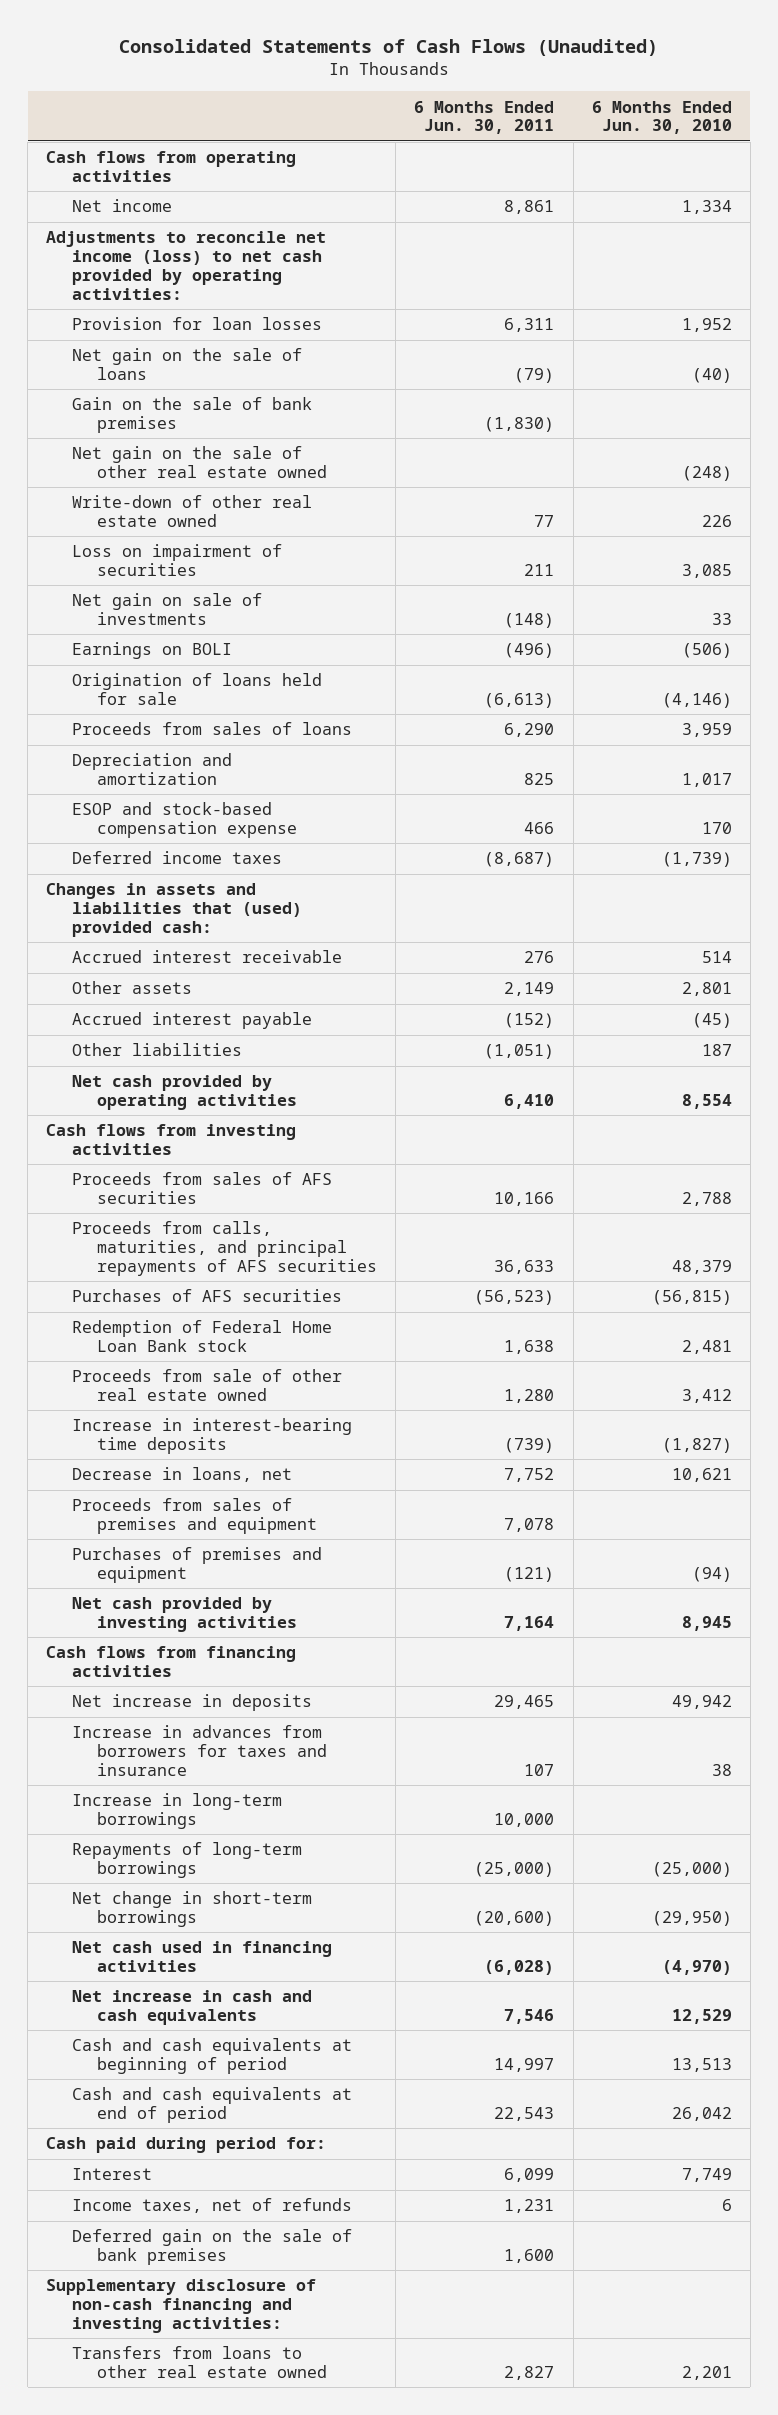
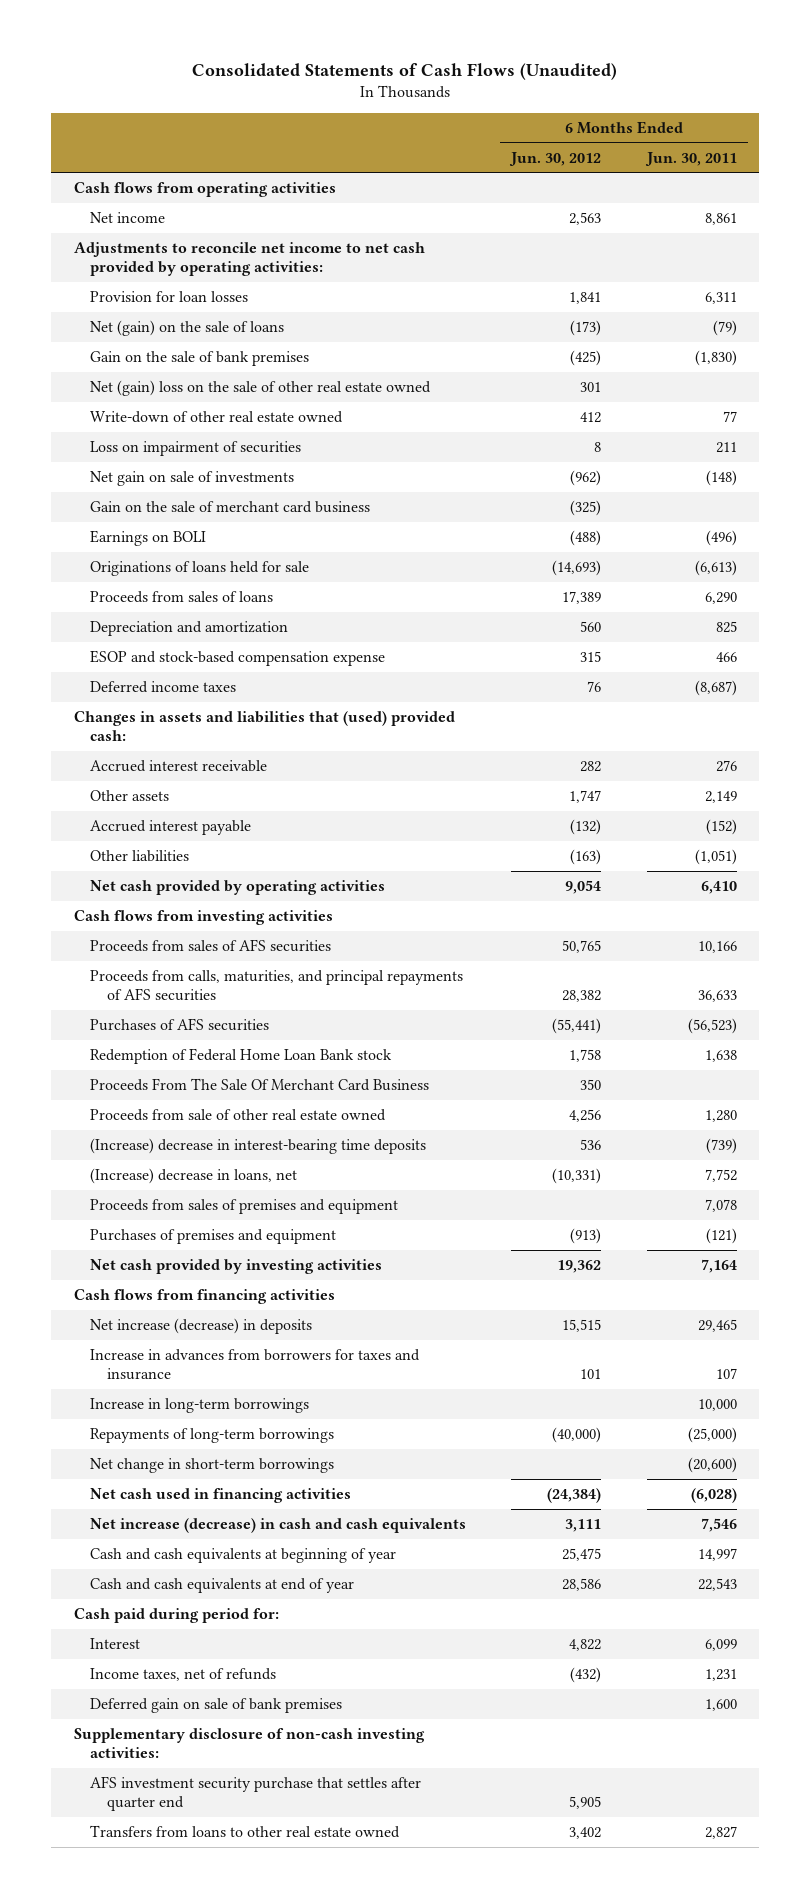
[591,100,732,135] 6 Months Ended Jun. 30, 2010 -> none
none -> [509,151,602,166] Jun. 30, 2012
[46,231,327,300] Adjustments to reconcile net income (loss) to net cash provided by operating activities: -> [73,241,425,277] Adjustments to reconcile net income to net cash provided by operating activities:
[71,348,302,381] Net gain on the sale of loans -> [90,319,285,336] Net (gain) on the sale of loans
[71,446,328,479] Net gain on the sale of other real estate owned -> [90,379,432,396] Net (gain) loss on the sale of other real estate owned
none -> [90,500,371,513] Gain on the sale of merchant card business
[71,673,322,706] Origination of loans held for sale -> [90,560,310,576] Originations of loans held for sale
none -> [90,1077,430,1091] Proceeds From The Sale Of Merchant Card Business
[71,1418,352,1455] Increase in interest-bearing time deposits -> [90,1137,427,1154] (Increase) decrease in interest-bearing time deposits
[71,1467,292,1483] Decrease in loans, net -> [90,1167,298,1184] (Increase) decrease in loans, net
[71,1694,312,1712] Net increase in deposits -> [90,1317,313,1334] Net increase (decrease) in deposits
[71,1990,312,2026] Net increase in cash and cash equivalents -> [90,1517,467,1533] Net increase (decrease) in cash and cash equivalents
[71,2038,352,2075] Cash and cash equivalents at beginning of period -> [90,1547,397,1563] Cash and cash equivalents at beginning of year
[71,2087,352,2124] Cash and cash equivalents at end of period -> [90,1577,355,1593] Cash and cash equivalents at end of year
[71,2229,352,2266] Deferred gain on the sale of bank premises -> [90,1697,343,1713] Deferred gain on sale of bank premises
[46,2279,317,2333] Supplementary disclosure of non-cash financing and investing activities: -> [73,1727,425,1759] Supplementary disclosure of non-cash investing activities:
none -> [90,1775,422,1812] AFS investment security purchase that settles after quarter end

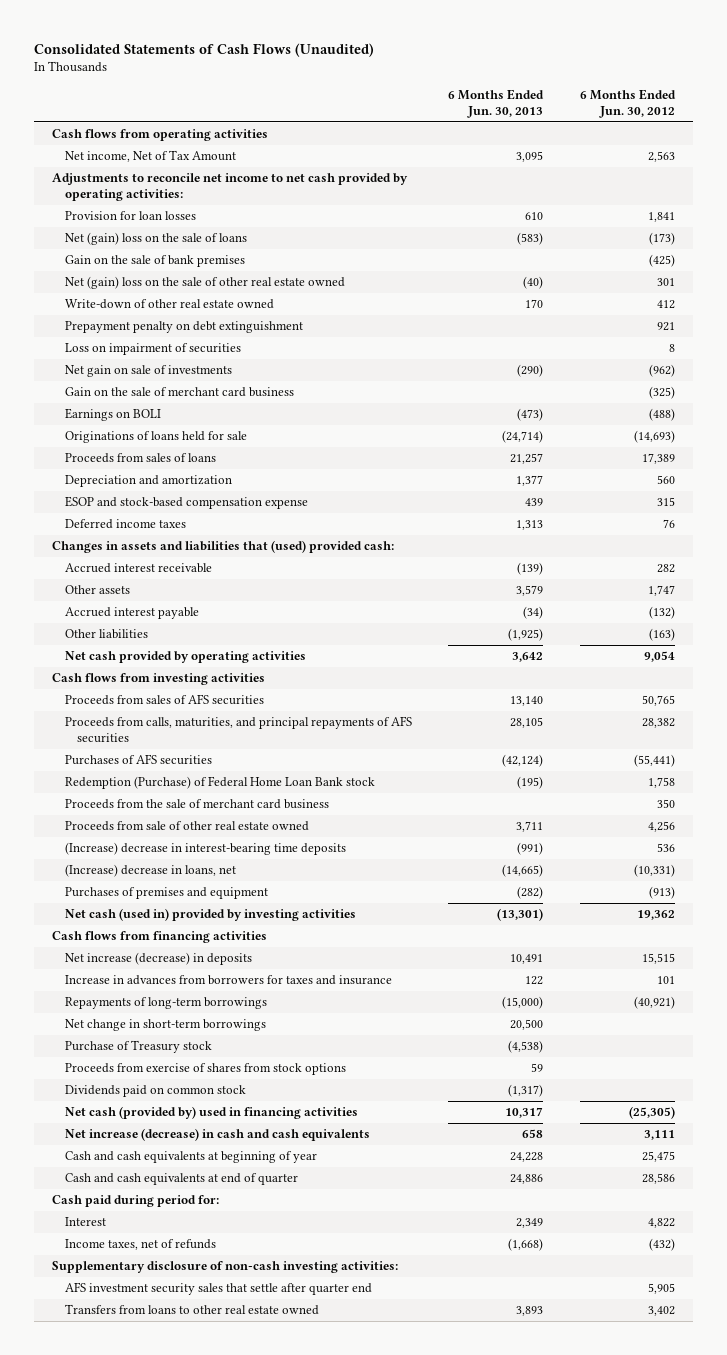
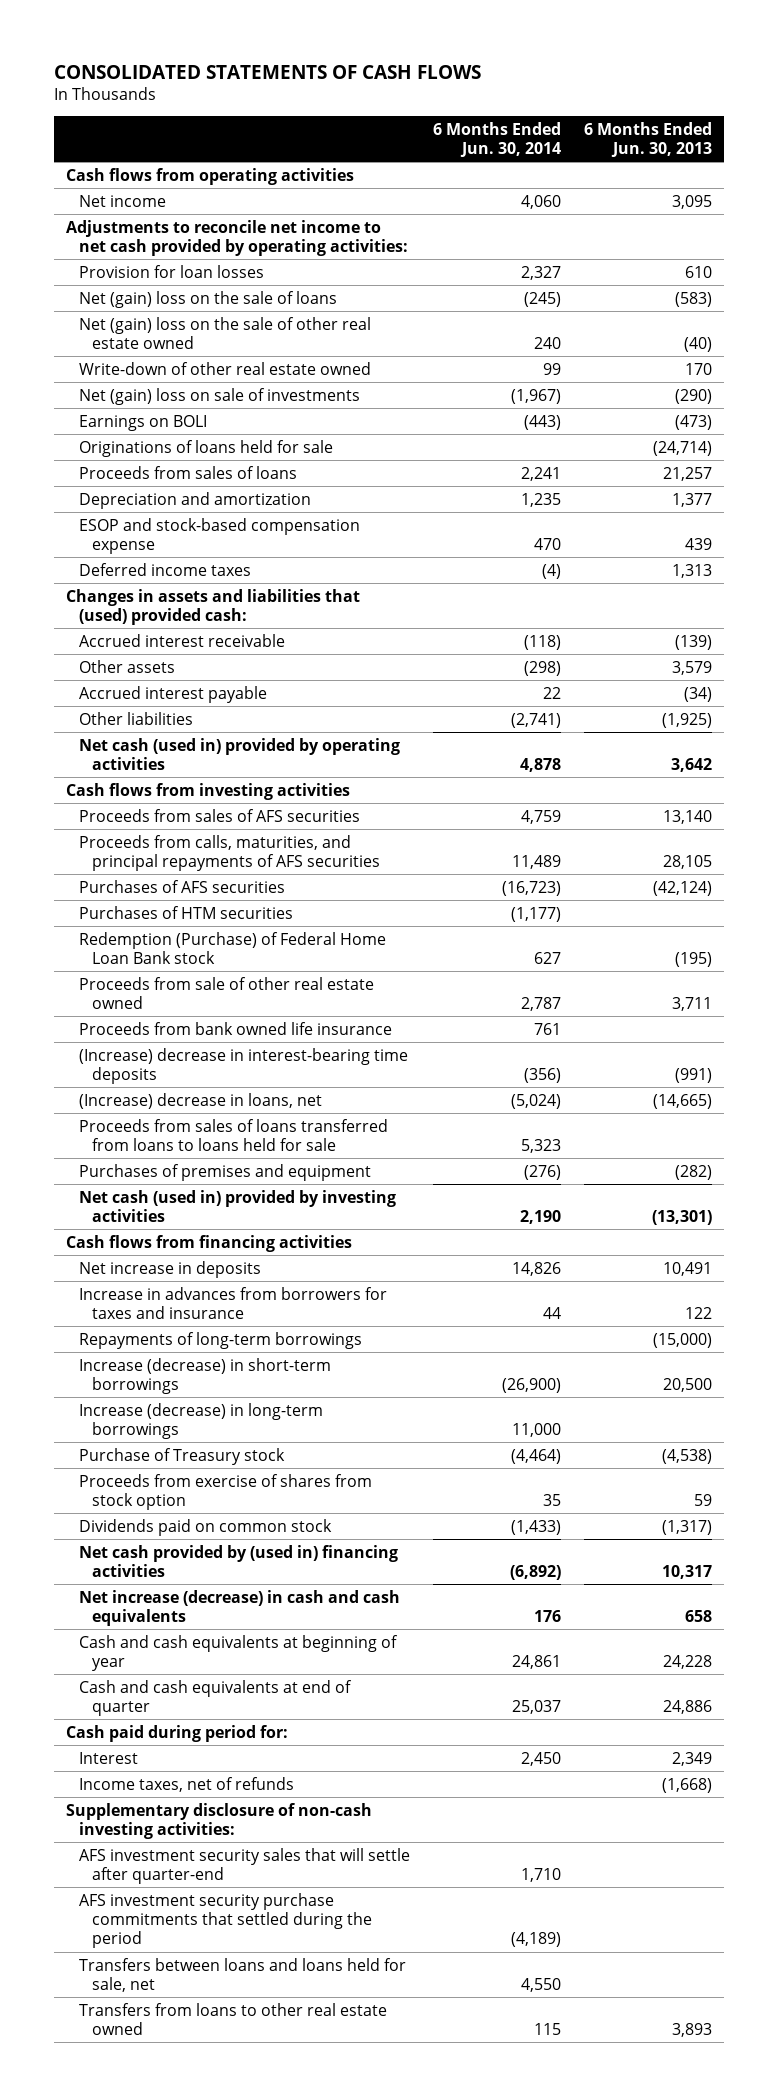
[34,42,375,57] Consolidated Statements of Cash Flows (Unaudited) -> [54,64,482,79] CONSOLIDATED STATEMENTS OF CASH FLOWS
[579,88,676,119] 6 Months Ended Jun. 30, 2012 -> none
none -> [432,121,561,158] 6 Months Ended Jun. 30, 2014
[64,149,236,162] Net income, Net of Tax Amount -> [78,194,166,207] Net income
[64,254,245,267] Gain on the sale of bank premises -> none
[64,320,303,333] Prepayment penalty on debt extinguishment -> none
[64,342,241,355] Loss on impairment of securities -> none
[64,386,294,397] Gain on the sale of merchant card business -> none
[64,364,232,377] Net gain on sale of investments -> [78,387,360,405] Net (gain) loss on sale of investments
[64,650,306,663] Net cash provided by operating activities -> [78,737,400,770] Net cash (used in) provided by operating activities
none -> [78,905,293,919] Purchases of HTM securities
[64,798,329,809] Proceeds from the sale of merchant card business -> none
none -> [78,1021,392,1035] Proceeds from bank owned life insurance
none -> [78,1118,388,1151] Proceeds from sales of loans transferred from loans to loans held for sale
[64,951,252,965] Net increase (decrease) in deposits -> [78,1260,261,1278] Net increase in deposits
[64,1018,266,1031] Net change in short-term borrowings -> [78,1357,331,1394] Increase (decrease) in short-term borrowings
none -> [78,1402,323,1439] Increase (decrease) in long-term borrowings
[64,1062,346,1075] Proceeds from exercise of shares from stock options -> [78,1473,372,1510] Proceeds from exercise of shares from stock option
[64,1105,358,1119] Net cash (provided by) used in financing activities -> [78,1544,398,1577] Net cash provided by (used in) financing activities
[64,1281,372,1295] AFS investment security sales that settle after quarter end -> [78,1847,410,1884] AFS investment security sales that will settle after quarter-end
none -> [78,1892,372,1949] AFS investment security purchase commitments that settled during the period
none -> [78,1957,406,1992] Transfers between loans and loans held for sale, net

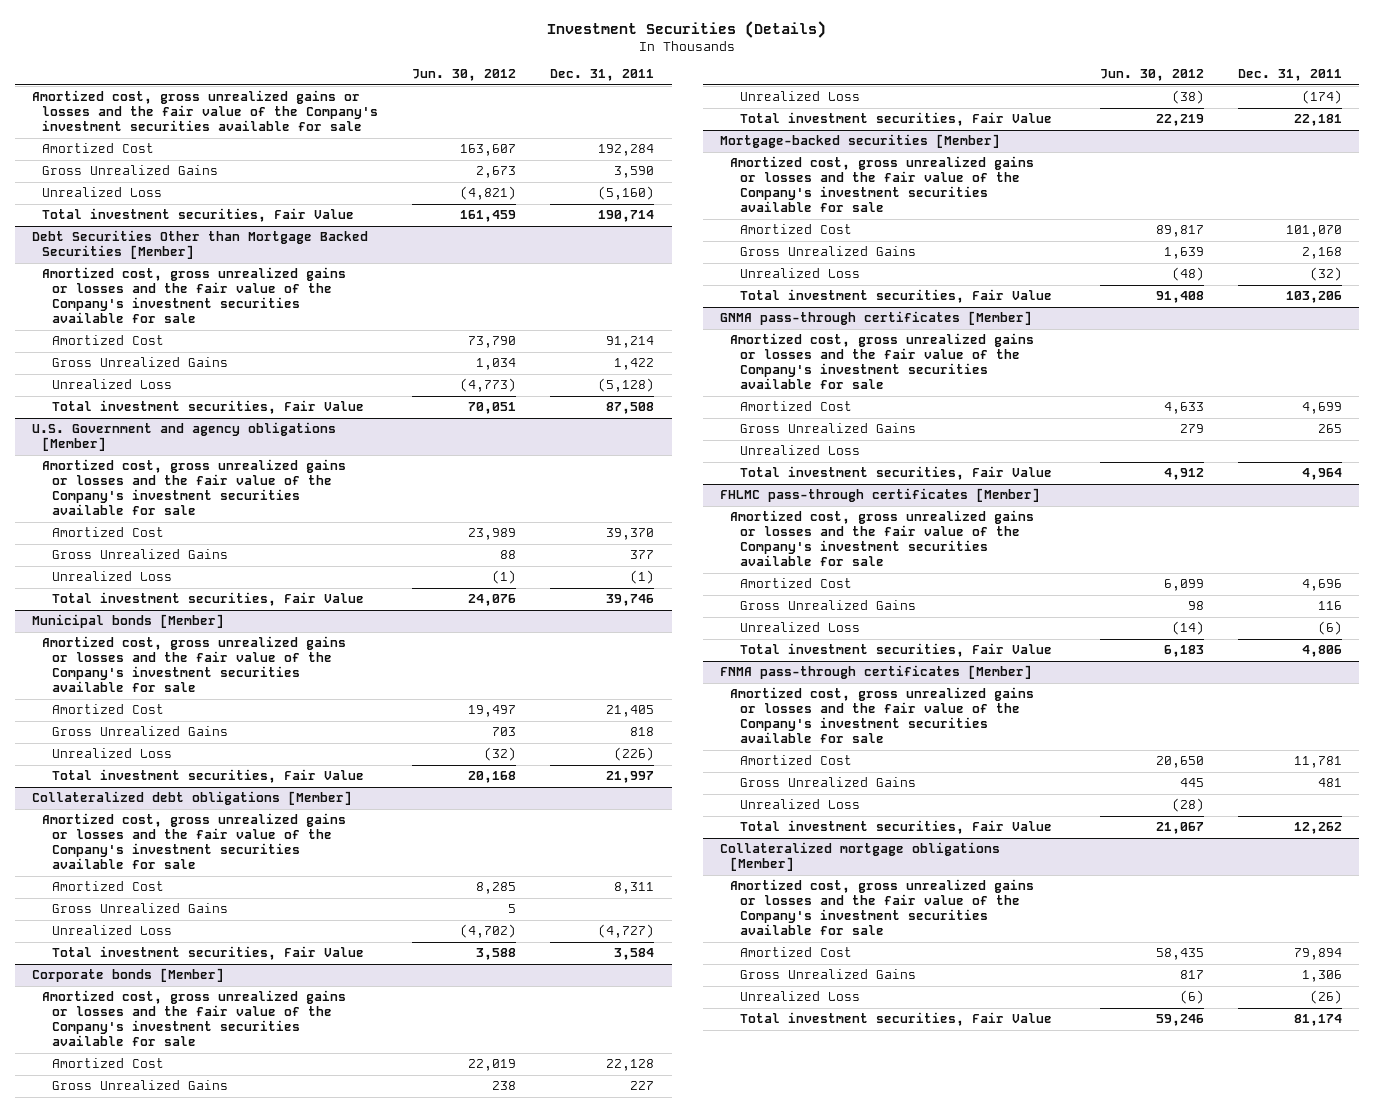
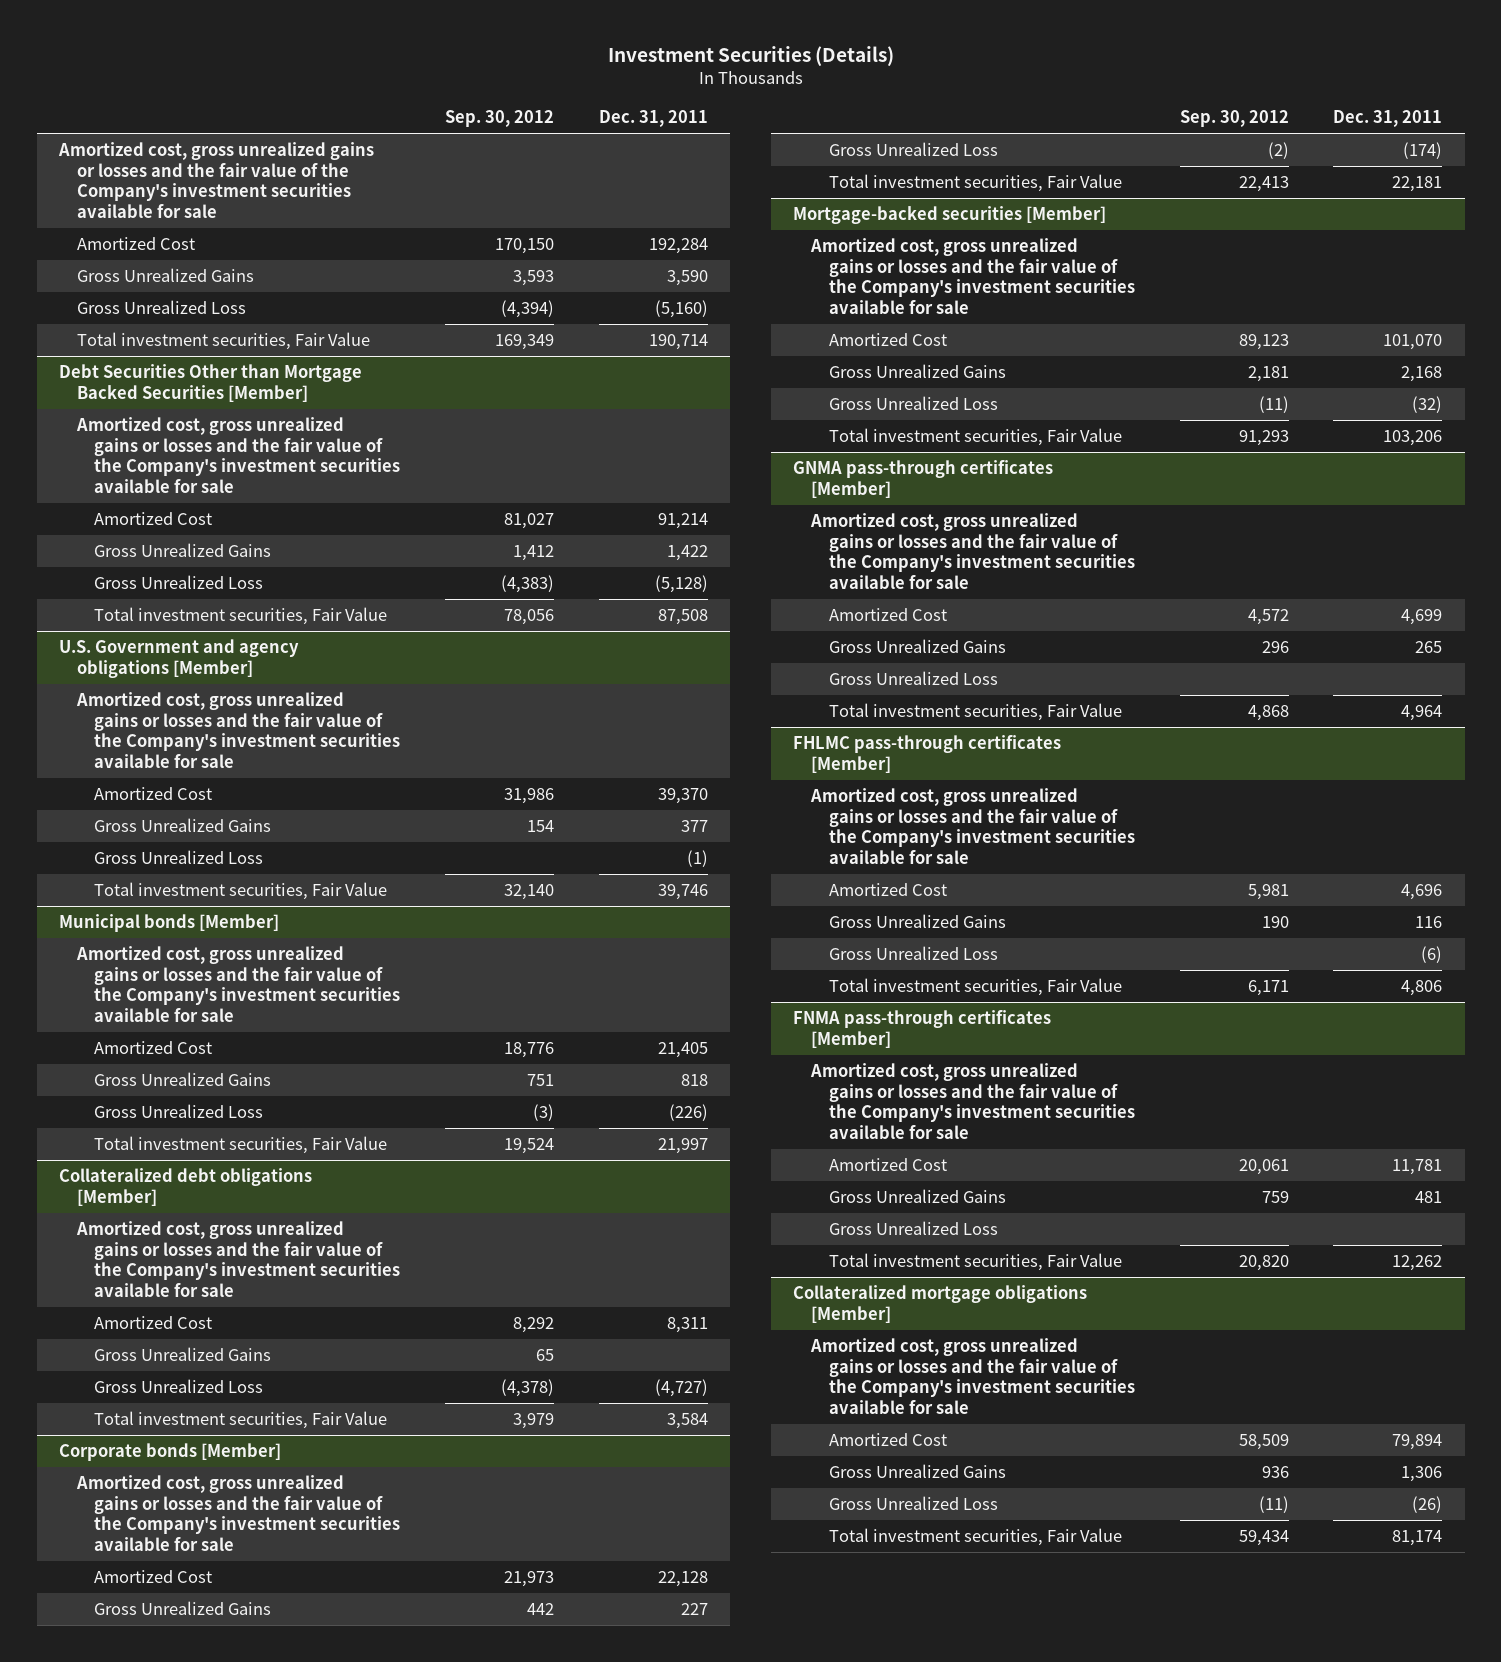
[412,69,517,82] Jun. 30, 2012 -> none
none -> [444,110,554,128] Sep. 30, 2012
[41,187,162,198] Unrealized Loss -> [76,300,246,315] Gross Unrealized Loss
[52,379,173,390] Unrealized Loss -> [94,575,264,590] Gross Unrealized Loss
[52,571,173,582] Unrealized Loss -> [94,850,264,865] Gross Unrealized Loss
[52,748,173,759] Unrealized Loss -> [94,1104,264,1119] Gross Unrealized Loss
[52,925,173,936] Unrealized Loss -> [94,1379,264,1394] Gross Unrealized Loss
[740,91,861,102] Unrealized Loss -> [828,142,998,157] Gross Unrealized Loss
[740,268,861,279] Unrealized Loss -> [828,396,998,411] Gross Unrealized Loss
[740,445,861,456] Unrealized Loss -> [828,671,998,686] Gross Unrealized Loss
[740,622,861,633] Unrealized Loss -> [828,946,998,961] Gross Unrealized Loss
[740,799,861,810] Unrealized Loss -> [828,1221,998,1236] Gross Unrealized Loss
[740,991,861,1002] Unrealized Loss -> [828,1496,998,1511] Gross Unrealized Loss

